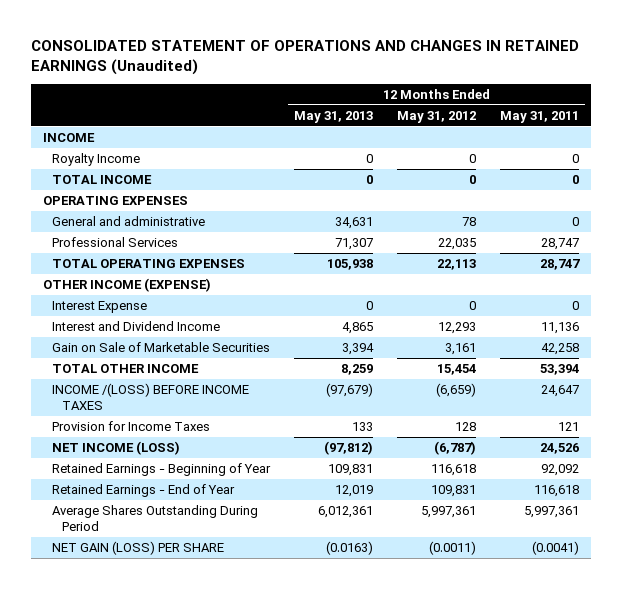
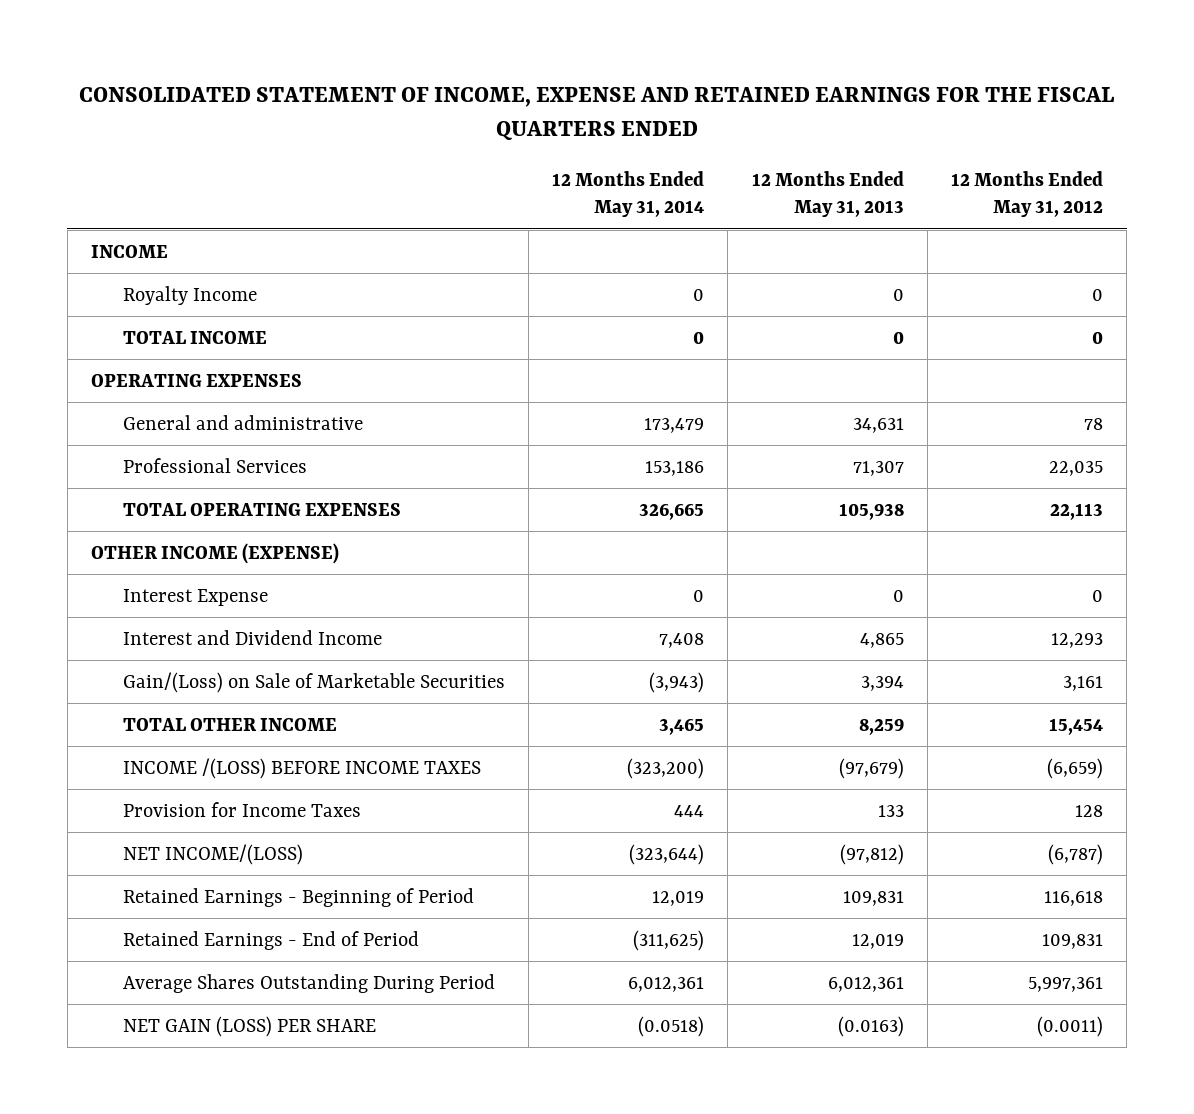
[30,39,579,75] CONSOLIDATED STATEMENT OF OPERATIONS AND CHANGES IN RETAINED EARNINGS (Unaudited) -> [78,86,1114,140] CONSOLIDATED STATEMENT OF INCOME, EXPENSE AND RETAINED EARNINGS FOR THE FISCAL QUARTERS ENDED
[500,110,580,123] May 31, 2011 -> none
none -> [552,170,705,218] 12 Months Ended May 31, 2014
[52,342,271,353] Gain on Sale of Marketable Securities -> [122,671,505,693] Gain/(Loss) on Sale of Marketable Securities
[52,441,181,456] NET INCOME (LOSS) -> [122,843,303,865] NET INCOME/(LOSS)
[52,463,272,477] Retained Earnings - Beginning of Year -> [122,887,474,907] Retained Earnings - Beginning of Period
[52,484,236,498] Retained Earnings - End of Year -> [122,930,419,950] Retained Earnings - End of Period

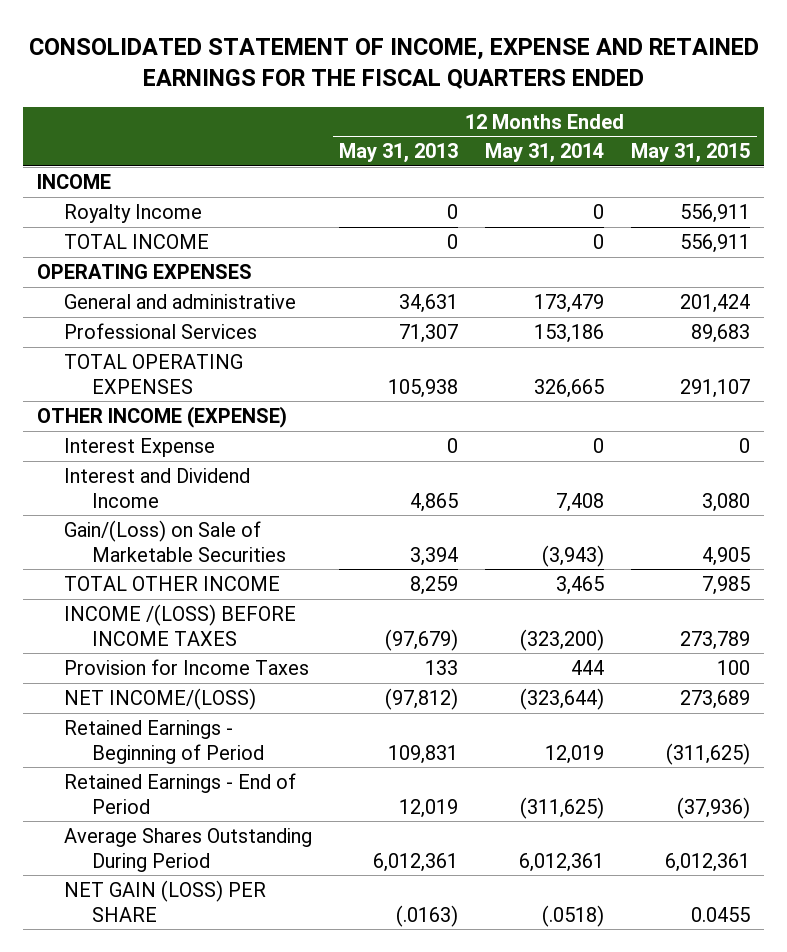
[950,170,1103,218] 12 Months Ended May 31, 2012 -> none
none -> [631,143,751,164] May 31, 2015
[638,1015,705,1037] (0.0518) -> [542,904,605,927] (.0518)
[837,1015,904,1037] (0.0163) -> [396,904,459,927] (.0163)

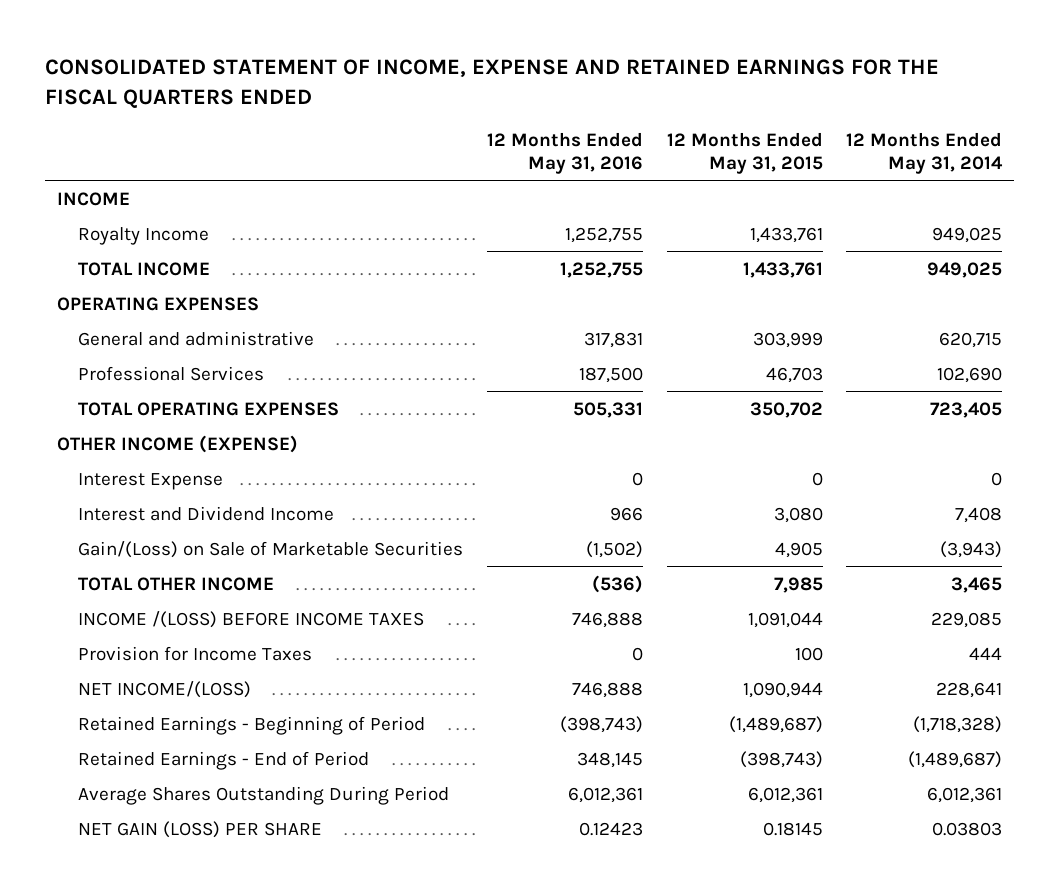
[339,143,459,164] May 31, 2013 -> none
none -> [486,132,643,174] 12 Months Ended May 31, 2016
[593,203,605,219] 0 -> [932,226,1003,243] 949,025
[680,203,751,223] 556,911 -> [749,226,823,243] 1,433,761
[593,233,605,249] 0 -> [927,261,1003,278] 949,025
[680,233,751,253] 556,911 -> [742,261,823,278] 1,433,761
[534,293,605,313] 173,479 -> [939,331,1003,348] 620,715
[680,293,751,313] 201,424 -> [752,331,823,348] 303,999
[534,323,605,343] 153,186 -> [937,366,1003,383] 102,690
[691,323,751,343] 89,683 -> [765,366,823,383] 46,703
[534,378,605,398] 326,665 -> [930,401,1003,418] 723,405
[680,378,751,398] 291,107 -> [749,401,823,418] 350,702
[520,628,605,651] (323,200) -> [931,611,1003,628] 229,085
[680,630,751,650] 273,789 -> [747,611,823,628] 1,091,044
[520,687,605,710] (323,644) -> [936,681,1003,698] 228,641
[680,689,751,709] 273,689 -> [742,681,823,698] 1,090,944
[545,744,605,764] 12,019 -> [913,715,1003,733] (1,718,328)
[666,742,751,765] (311,625) -> [728,715,823,733] (1,489,687)
[520,796,605,819] (311,625) -> [908,750,1003,768] (1,489,687)
[677,796,751,819] (37,936) -> [739,750,823,768] (398,743)
[542,904,605,927] (.0518) -> [932,821,1003,836] 0.03803
[691,906,751,922] 0.0455 -> [762,821,823,836] 0.18145

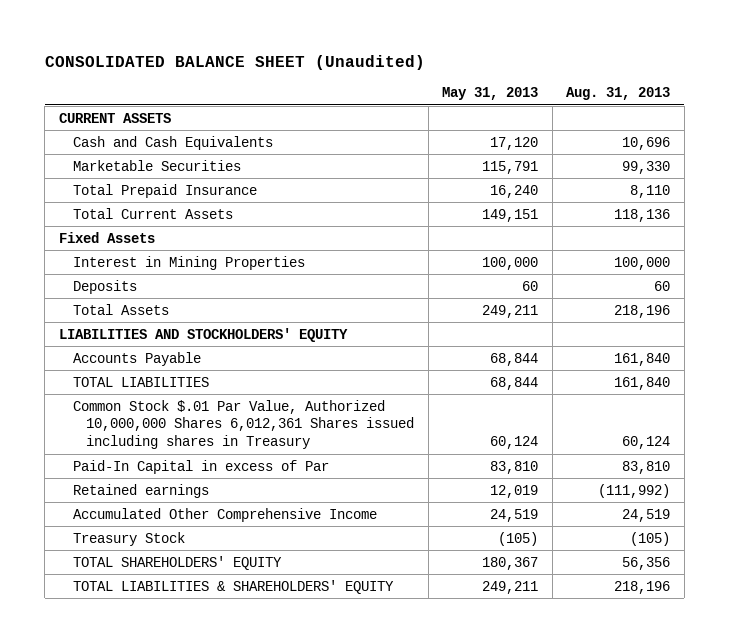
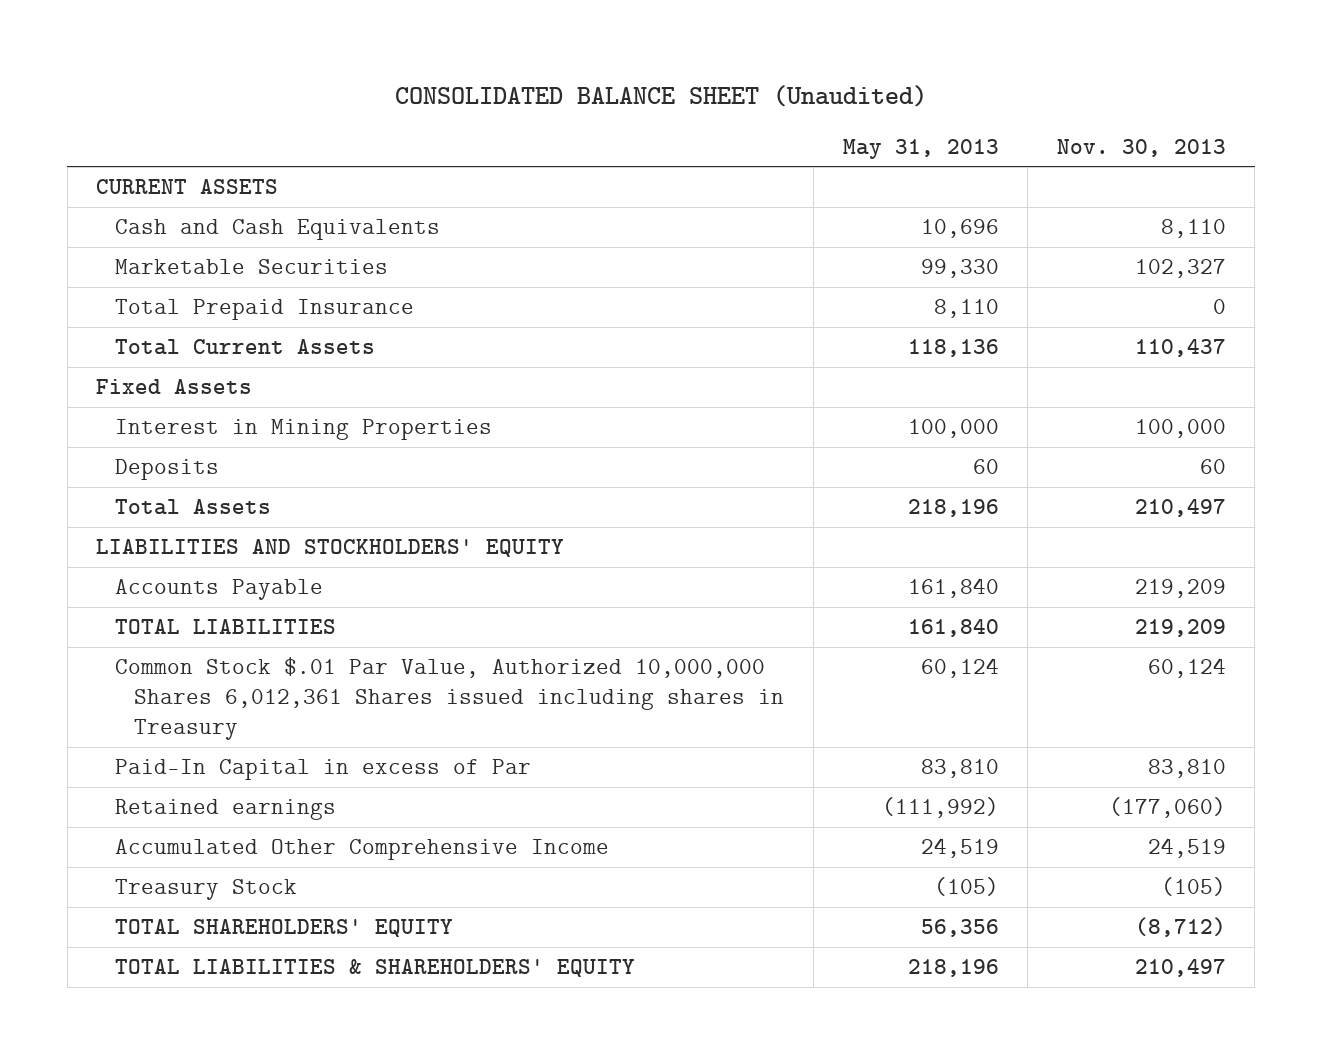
[566,87,671,101] Aug. 31, 2013 -> none
none -> [1056,138,1226,157] Nov. 30, 2013
[490,136,539,150] 17,120 -> [920,218,999,238] 10,696
[482,160,539,174] 115,791 -> [920,258,999,278] 99,330
[490,184,539,198] 16,240 -> [933,298,999,318] 8,110
[482,208,539,222] 149,151 -> [907,338,999,357] 118,136
[482,304,539,318] 249,211 -> [907,498,999,517] 218,196
[490,352,539,366] 68,844 -> [907,577,999,598] 161,840
[490,376,539,390] 68,844 -> [907,618,999,637] 161,840
[490,484,539,498] 12,019 -> [881,796,999,818] (111,992)
[482,556,539,570] 180,367 -> [920,918,999,937] 56,356
[482,580,539,594] 249,211 -> [907,958,999,977] 218,196

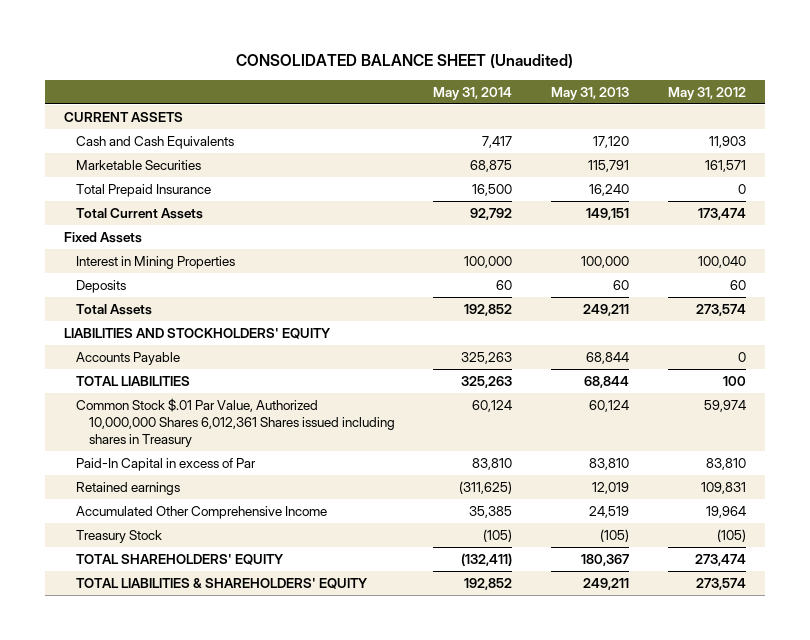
[1056,138,1226,157] Nov. 30, 2013 -> none
none -> [433,86,513,100] May 31, 2014
none -> [667,86,746,100] May 31, 2012
[920,218,999,238] 10,696 -> [593,135,630,148] 17,120
[920,258,999,278] 99,330 -> [588,159,630,172] 115,791
[933,298,999,318] 8,110 -> [589,183,630,196] 16,240
[907,338,999,357] 118,136 -> [586,207,630,220] 149,151
[907,498,999,517] 218,196 -> [583,303,630,316] 249,211
[907,577,999,598] 161,840 -> [586,351,630,364] 68,844
[907,618,999,637] 161,840 -> [584,375,630,388] 68,844
[881,796,999,818] (111,992) -> [592,481,630,494] 12,019
[920,918,999,937] 56,356 -> [581,553,630,566] 180,367
[907,958,999,977] 218,196 -> [583,577,630,590] 249,211

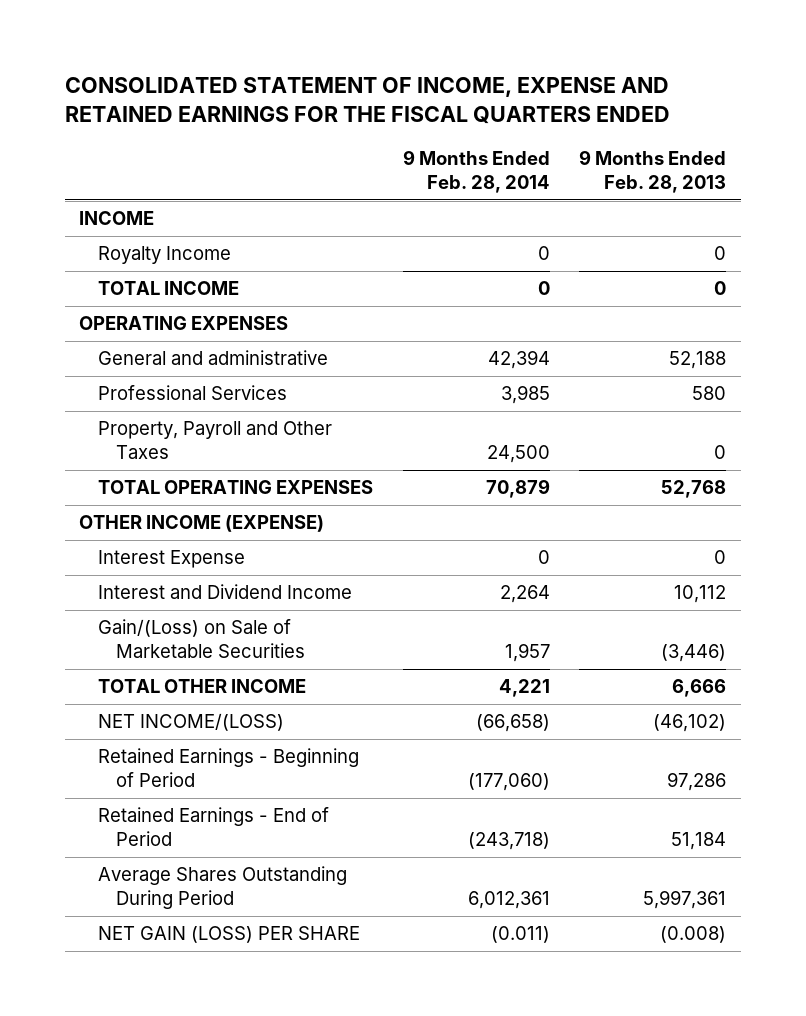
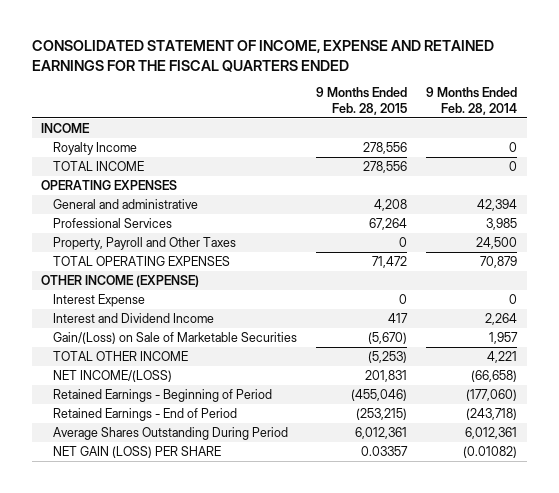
[579,149,727,193] 9 Months Ended Feb. 28, 2013 -> none
none -> [315,87,407,115] 9 Months Ended Feb. 28, 2015
[490,926,550,944] (0.011) -> [463,446,518,459] (0.01082)

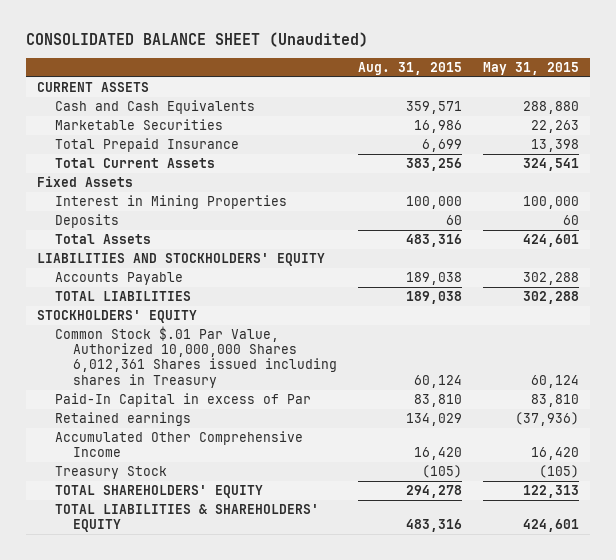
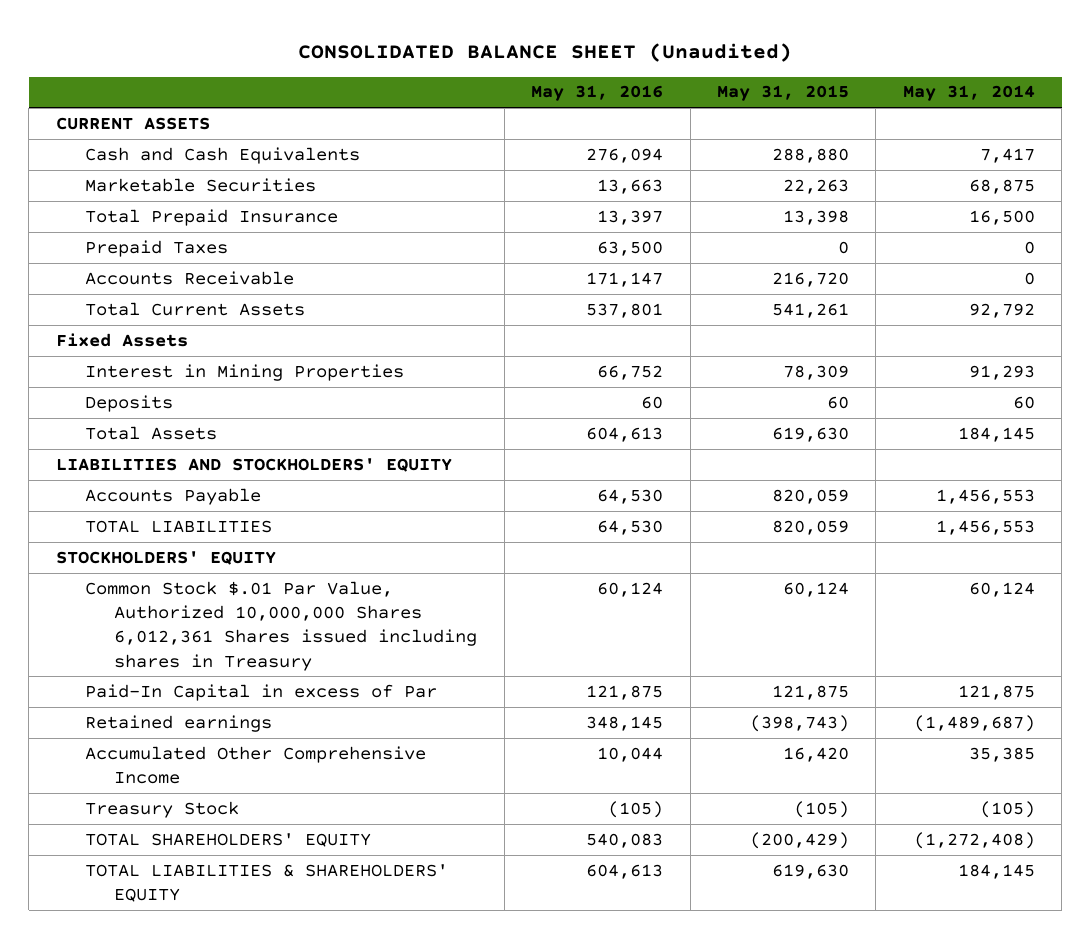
[358,61,463,75] Aug. 31, 2015 -> none
none -> [531,85,664,102] May 31, 2016
none -> [902,85,1035,102] May 31, 2014
none -> [84,239,228,257] Prepaid Taxes
none -> [84,270,294,285] Accounts Receivable
[523,158,580,172] 324,541 -> [772,302,850,318] 541,261
[523,196,580,210] 100,000 -> [783,364,850,380] 78,309
[523,234,580,248] 424,601 -> [772,426,850,442] 619,630
[523,272,580,286] 302,288 -> [772,488,850,504] 820,059
[523,291,580,305] 302,288 -> [772,519,850,535] 820,059
[531,394,580,408] 83,810 -> [772,684,850,700] 121,875
[515,412,580,427] (37,936) -> [750,714,850,732] (398,743)
[523,485,580,499] 122,313 -> [750,831,850,849] (200,429)
[523,519,580,533] 424,601 -> [772,863,850,879] 619,630

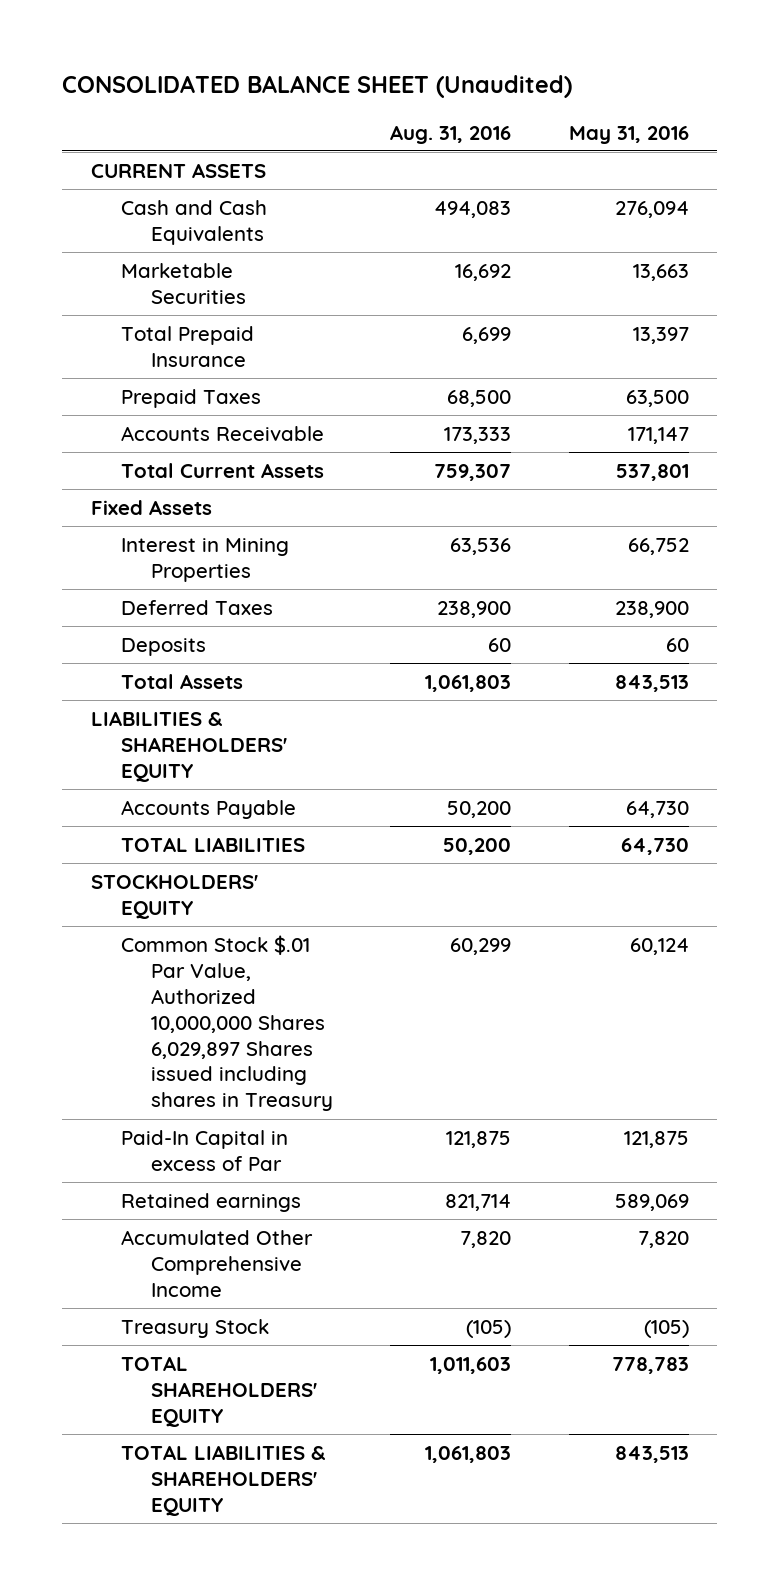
[717,85,850,102] May 31, 2015 -> none
[902,85,1035,102] May 31, 2014 -> none
none -> [390,124,512,144] Aug. 31, 2016
none -> [120,599,273,615] Deferred Taxes
[586,426,664,442] 604,613 -> [614,674,689,692] 843,513
[55,457,452,472] LIABILITIES AND STOCKHOLDERS' EQUITY -> [90,710,287,782] LIABILITIES & SHAREHOLDERS' EQUITY
[597,488,664,504] 64,530 -> [625,800,689,818] 64,730
[597,519,664,535] 64,530 -> [620,837,689,855] 64,730
[84,580,478,671] Common Stock $.01 Par Value, Authorized 10,000,000 Shares 6,012,361 Shares issued including shares in Treasury -> [120,934,333,1112] Common Stock $.01 Par Value, Authorized 10,000,000 Shares 6,029,897 Shares issued including shares in Treasury
[586,715,664,731] 348,145 -> [614,1193,689,1211] 589,069
[597,746,664,762] 10,044 -> [637,1230,689,1248] 7,820
[586,832,664,848] 540,083 -> [611,1356,689,1374] 778,783
[586,863,664,879] 604,613 -> [614,1445,689,1463] 843,513

